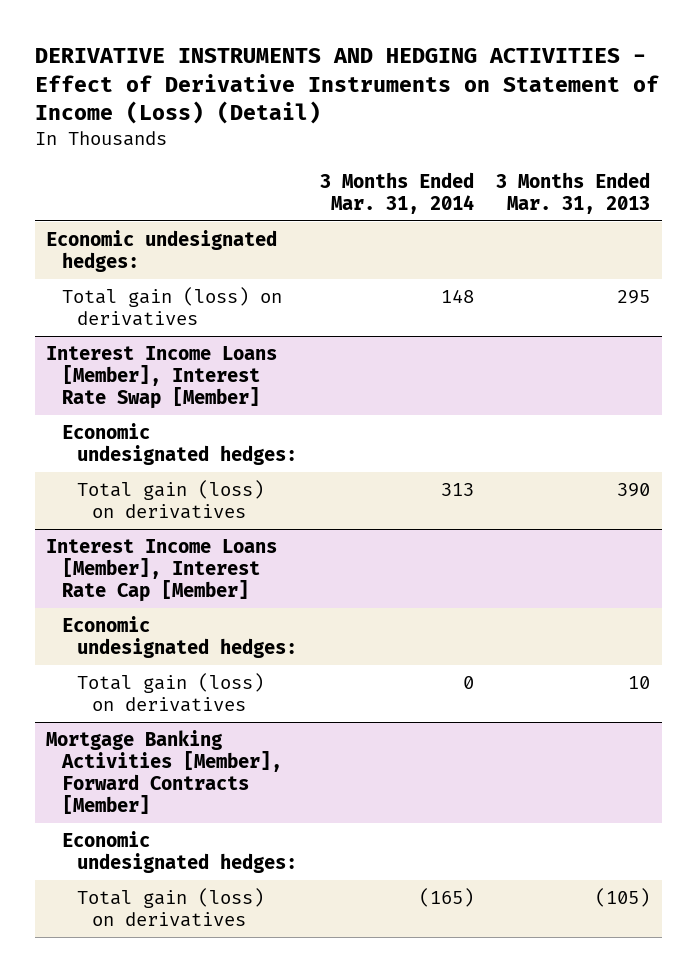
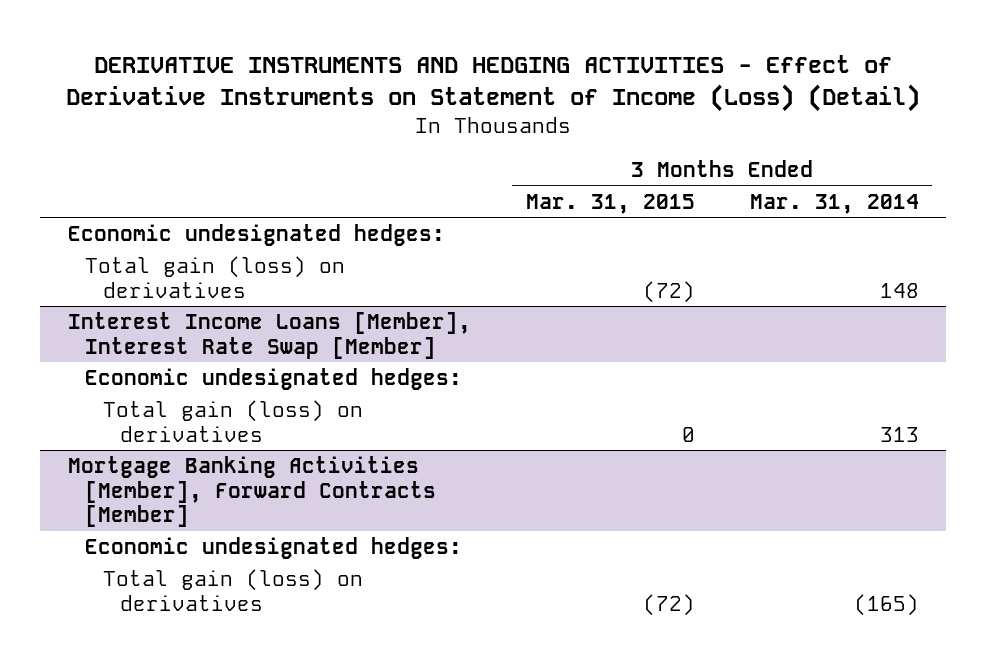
[496,171,651,214] 3 Months Ended Mar. 31, 2013 -> none
none -> [525,193,695,214] Mar. 31, 2015
[46,538,278,602] Interest Income Loans [Member], Interest Rate Cap [Member] -> none
[61,615,297,658] Economic undesignated hedges: -> none
[76,672,264,712] Total gain (loss) on derivatives -> none

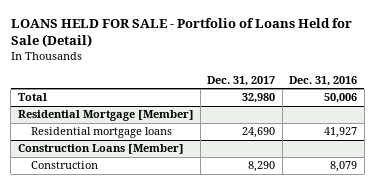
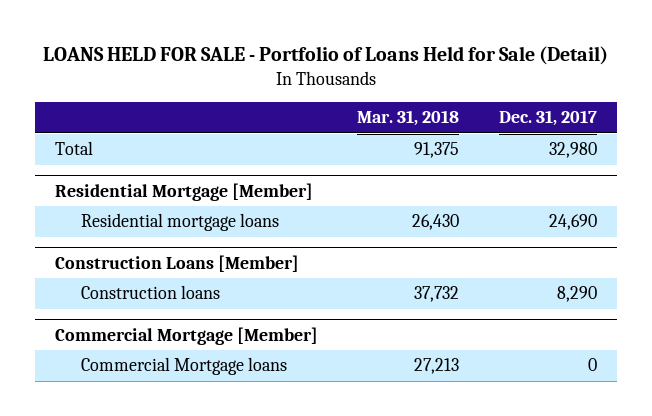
[289,75,358,86] Dec. 31, 2016 -> none
none -> [357,110,460,127] Mar. 31, 2018
[30,161,98,170] Construction -> [81,285,221,300] Construction loans
none -> [54,326,318,345] Commercial Mortgage [Member]
none -> [81,357,288,376] Commercial Mortgage loans

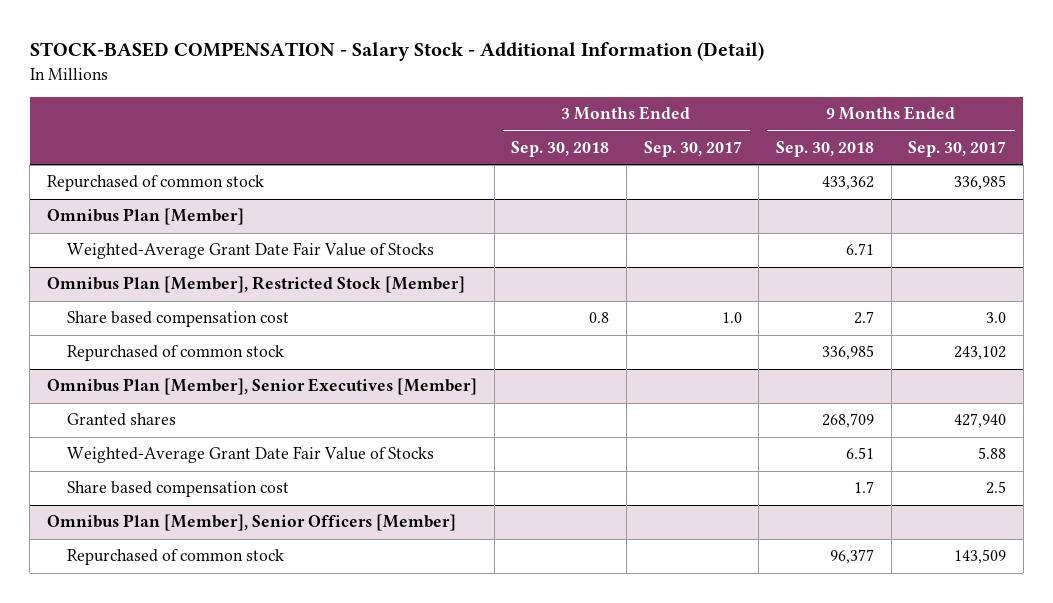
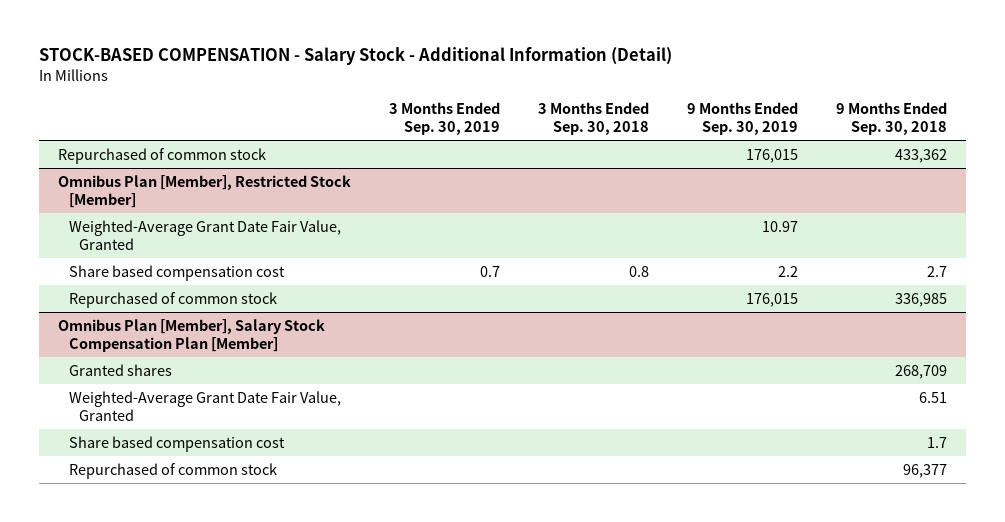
[643,141,742,158] Sep. 30, 2017 -> none
[908,141,1007,158] Sep. 30, 2017 -> none
none -> [388,101,500,135] 3 Months Ended Sep. 30, 2019
none -> [686,101,798,135] 9 Months Ended Sep. 30, 2019
[46,208,244,226] Omnibus Plan [Member] -> none
[66,242,434,260] Weighted-Average Grant Date Fair Value of Stocks -> none
none -> [68,219,341,250] Weighted-Average Grant Date Fair Value, Granted
[46,378,477,396] Omnibus Plan [Member], Senior Executives [Member] -> none
none -> [58,318,326,352] Omnibus Plan [Member], Salary Stock Compensation Plan [Member]
[66,446,434,464] Weighted-Average Grant Date Fair Value of Stocks -> [68,390,341,421] Weighted-Average Grant Date Fair Value, Granted
[46,514,456,532] Omnibus Plan [Member], Senior Officers [Member] -> none

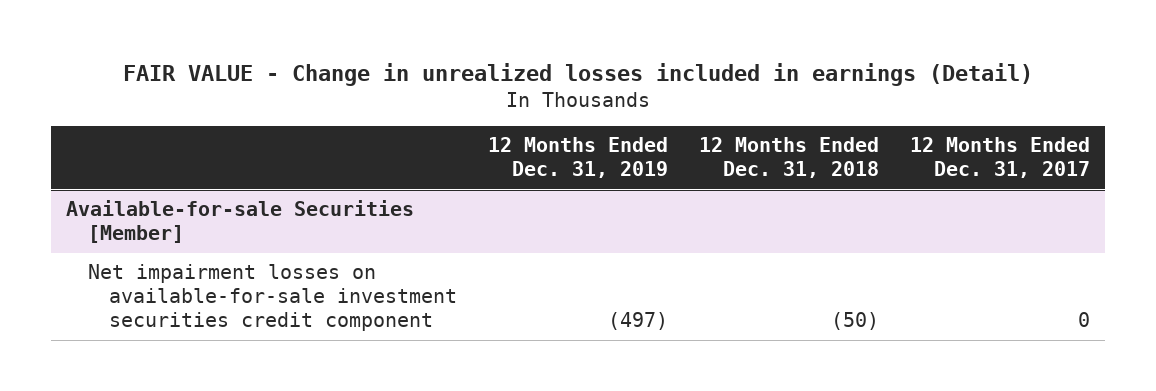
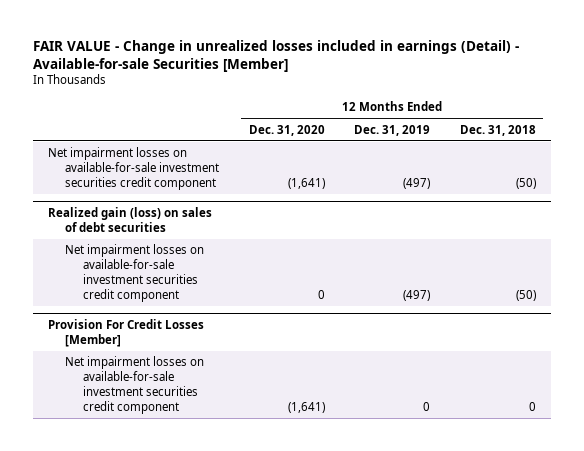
[122,62,1033,86] FAIR VALUE - Change in unrealized losses included in earnings (Detail) -> [32,39,519,72] FAIR VALUE - Change in unrealized losses included in earnings (Detail) - Available-for-sale Securities [Member]
[909,137,1090,179] 12 Months Ended Dec. 31, 2017 -> none
none -> [248,124,325,136] Dec. 31, 2020
[66,200,415,244] Available-for-sale Securities [Member] -> none
none -> [47,206,212,232] Realized gain (loss) on sales of debt securities
none -> [65,244,205,303] Net impairment losses on available-for-sale investment securities credit component
none -> [47,318,204,347] Provision For Credit Losses [Member]
none -> [65,356,205,415] Net impairment losses on available-for-sale investment securities credit component

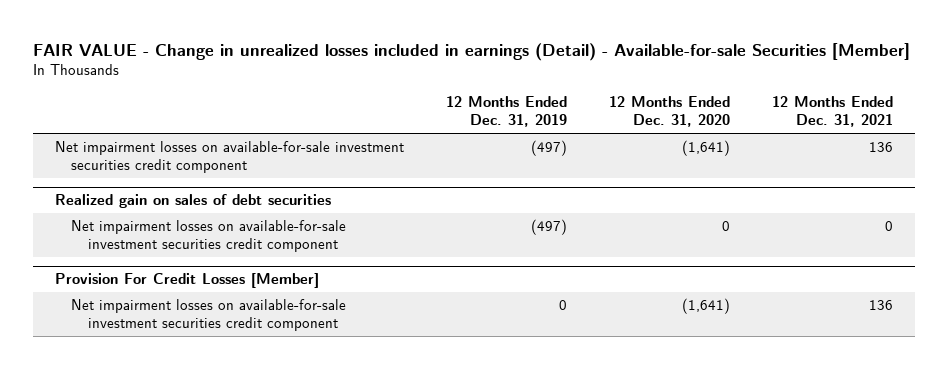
[459,124,536,136] Dec. 31, 2018 -> none
none -> [772,96,894,128] 12 Months Ended Dec. 31, 2021
[47,206,212,232] Realized gain (loss) on sales of debt securities -> [54,194,331,209] Realized gain on sales of debt securities

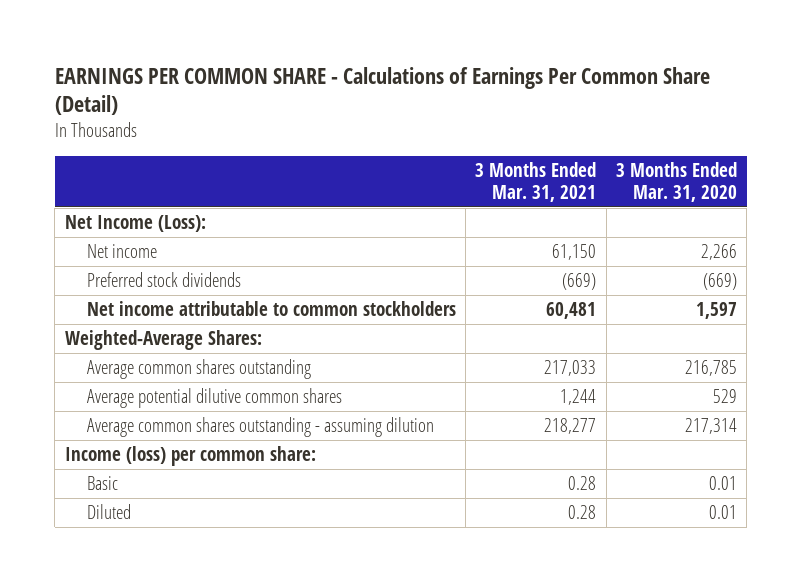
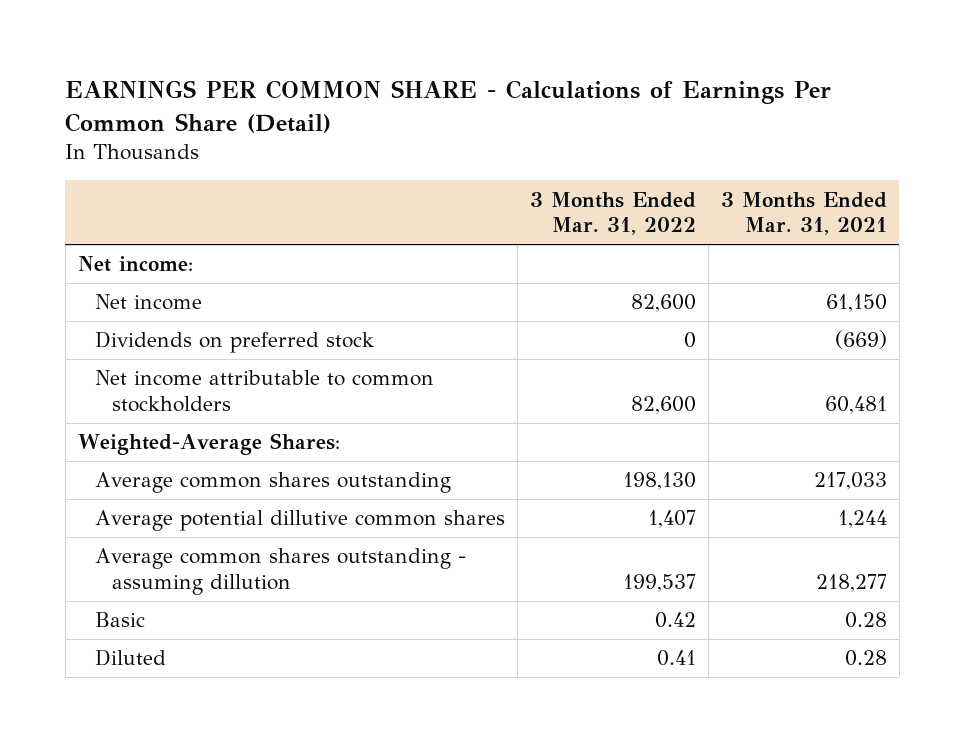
[616,161,738,203] 3 Months Ended Mar. 31, 2020 -> none
none -> [529,191,696,236] 3 Months Ended Mar. 31, 2022
[64,214,206,232] Net Income (Loss): -> [77,256,193,273] Net income:
[86,271,241,287] Preferred stock dividends -> [95,331,375,354] Dividends on preferred stock
[64,445,316,466] Income (loss) per common share: -> none
[86,387,342,408] Average potential dilutive common shares -> [95,510,506,532] Average potential dillutive common shares
[86,416,434,437] Average common shares outstanding - assuming dilution -> [95,548,467,596] Average common shares outstanding - assuming dillution

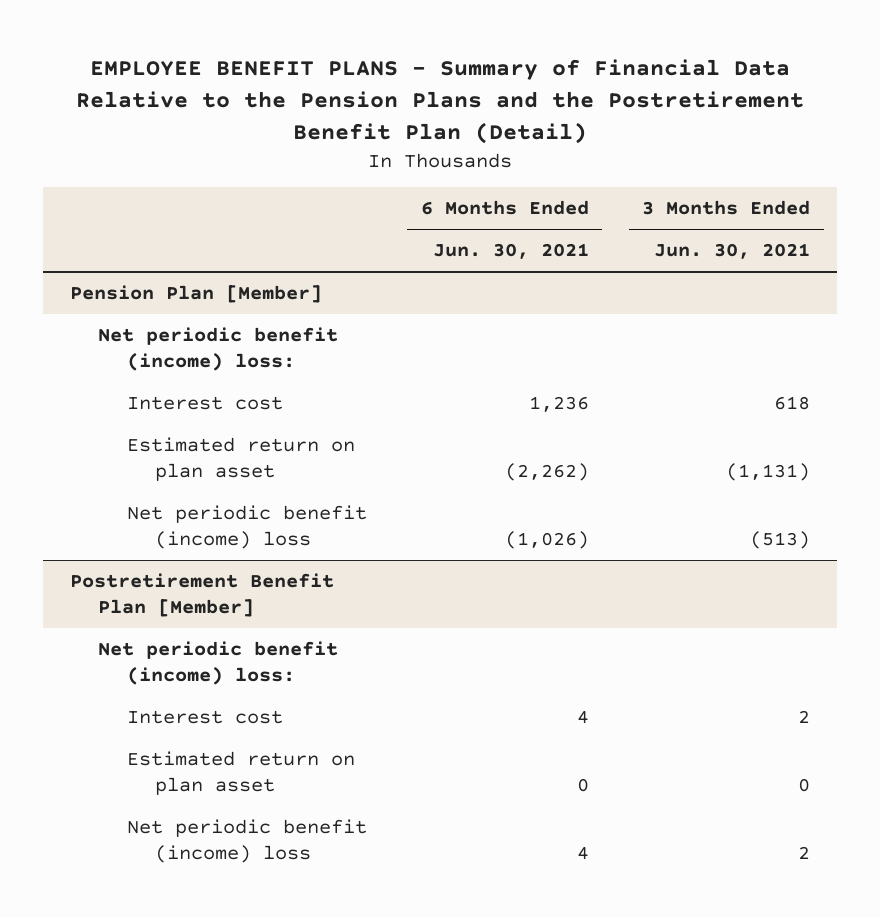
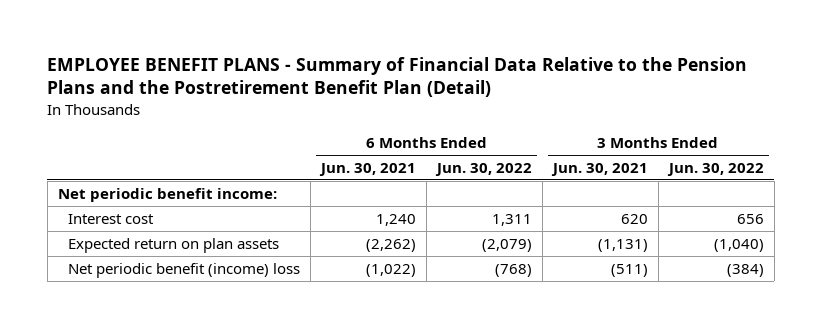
none -> [435,162,533,176] Jun. 30, 2022
none -> [666,162,764,176] Jun. 30, 2022
[70,285,323,304] Pension Plan [Member] -> none
[70,573,335,618] Postretirement Benefit Plan [Member] -> none
[98,641,339,686] Net periodic benefit (income) loss: -> none
[126,710,283,725] Interest cost -> none
[126,751,355,796] Estimated return on plan asset -> none
[126,819,367,864] Net periodic benefit (income) loss -> none
[98,327,339,372] Net periodic benefit (income) loss: -> [57,187,277,202] Net periodic benefit income:
[528,396,589,413] 1,236 -> [376,213,417,226] 1,240
[774,396,811,411] 618 -> [620,213,648,224] 620
[126,437,355,482] Estimated return on plan asset -> [68,237,280,253] Expected return on plan assets
[504,531,589,550] (1,026) -> [366,263,417,277] (1,022)
[750,531,811,550] (513) -> [610,263,648,277] (511)

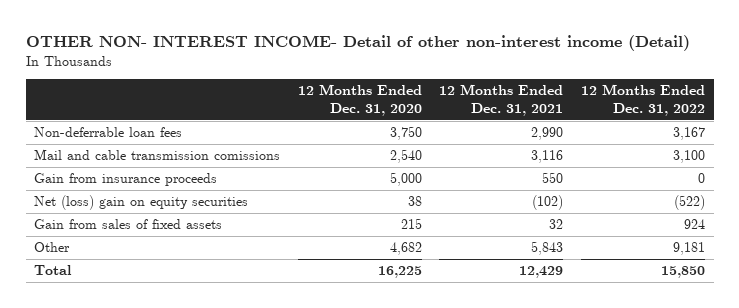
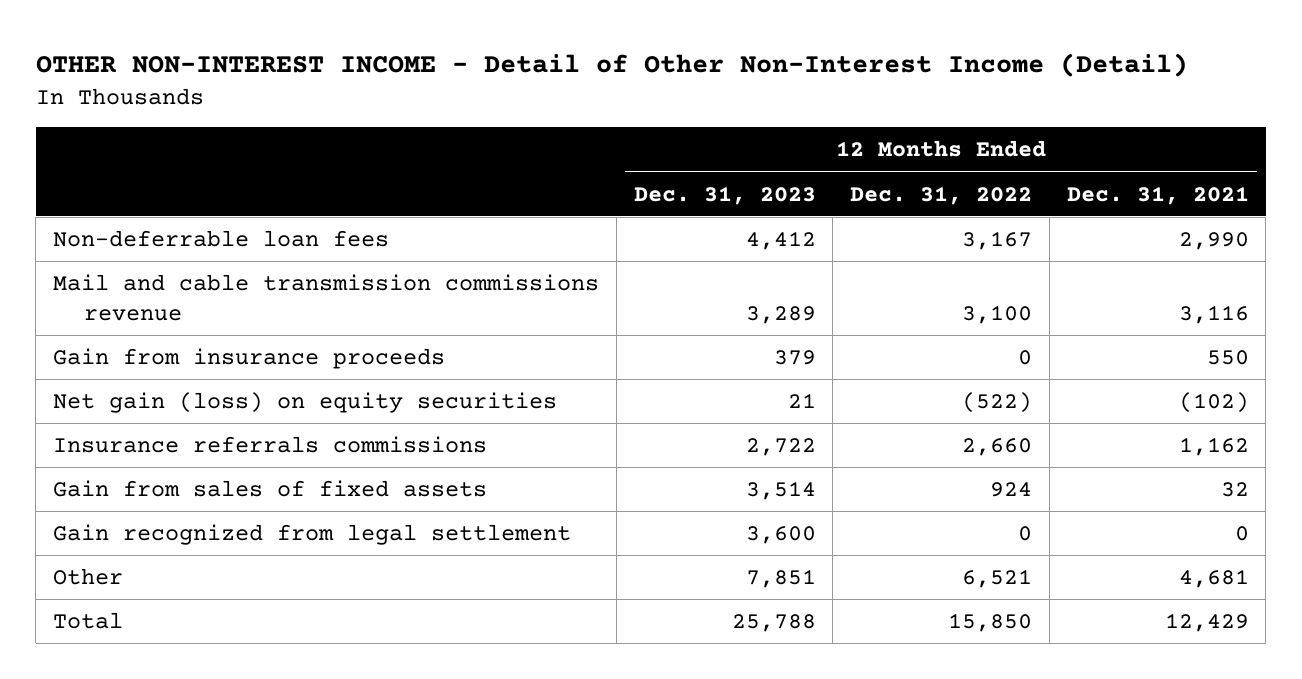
[25,35,690,52] OTHER NON- INTEREST INCOME- Detail of other non-interest income (Detail) -> [35,53,1188,78] OTHER NON-INTEREST INCOME - Detail of Other Non-Interest Income (Detail)
[297,84,422,117] 12 Months Ended Dec. 31, 2020 -> none
none -> [633,185,816,205] Dec. 31, 2023
[34,149,281,161] Mail and cable transmission comissions -> [52,274,599,321] Mail and cable transmission commissions revenue
[34,195,249,211] Net (loss) gain on equity securities -> [52,392,557,414] Net gain (loss) on equity securities
none -> [52,436,487,454] Insurance referrals commissions
none -> [52,524,571,546] Gain recognized from legal settlement
[531,241,564,256] 5,843 -> [1178,569,1249,589] 4,681
[672,242,705,256] 9,181 -> [962,569,1033,589] 6,521

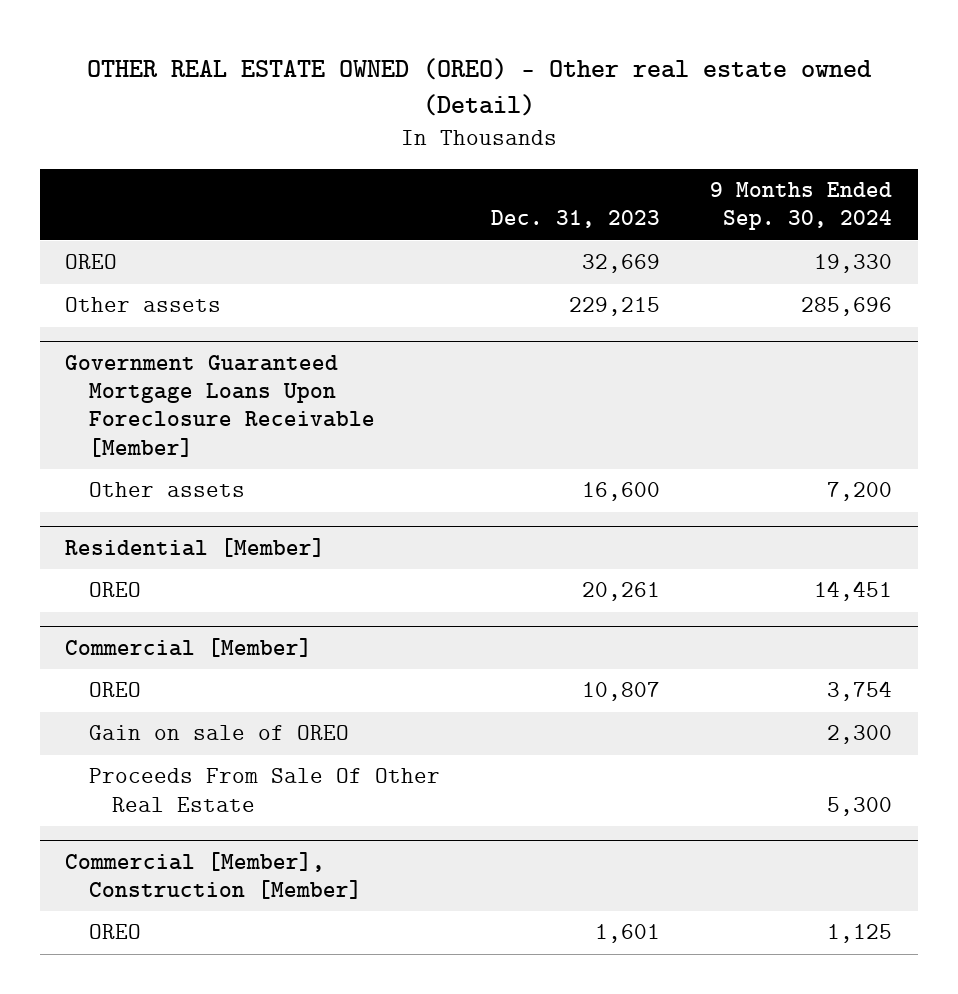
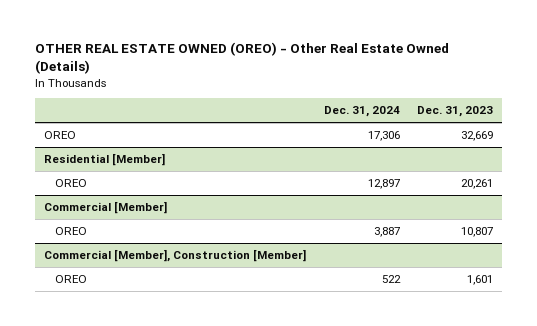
[86,57,872,117] OTHER REAL ESTATE OWNED (OREO) - Other real estate owned (Detail) -> [35,42,450,75] OTHER REAL ESTATE OWNED (OREO) - Other Real Estate Owned (Details)
[710,182,893,231] 9 Months Ended Sep. 30, 2024 -> none
none -> [323,106,400,118] Dec. 31, 2024
[65,297,222,313] Other assets -> none
[65,354,375,457] Government Guaranteed Mortgage Loans Upon Foreclosure Receivable [Member] -> none
[88,482,245,498] Other assets -> none
[88,725,349,741] Gain on sale of OREO -> none
[88,768,440,812] Proceeds From Sale Of Other Real Estate -> none

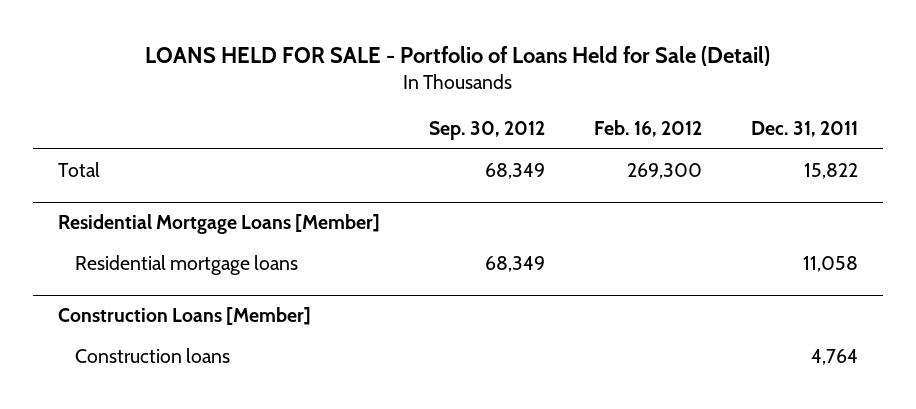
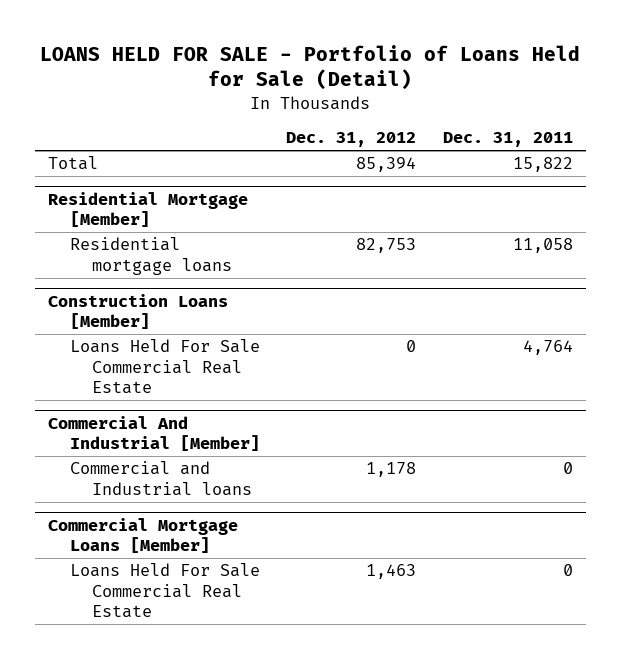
[428,121,545,141] Sep. 30, 2012 -> none
[594,120,703,138] Feb. 16, 2012 -> none
none -> [286,132,417,148] Dec. 31, 2012
[57,214,380,235] Residential Mortgage Loans [Member] -> [48,191,249,227] Residential Mortgage [Member]
[75,347,231,363] Construction loans -> [70,339,261,395] Loans Held For Sale Commercial Real Estate
none -> [48,415,261,451] Commercial And Industrial [Member]
none -> [70,461,253,496] Commercial and Industrial loans
none -> [48,517,239,553] Commercial Mortgage Loans [Member]
none -> [70,563,261,619] Loans Held For Sale Commercial Real Estate

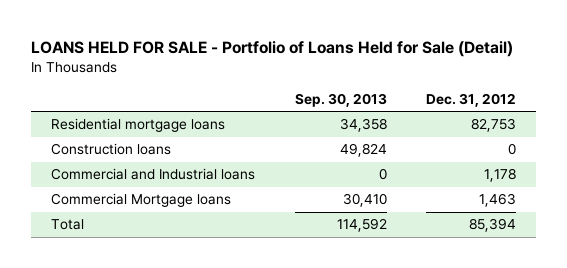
[442,132,573,148] Dec. 31, 2011 -> none
none -> [294,92,387,107] Sep. 30, 2013
[48,191,249,227] Residential Mortgage [Member] -> none
[48,293,229,329] Construction Loans [Member] -> none
[70,339,261,395] Loans Held For Sale Commercial Real Estate -> none
[48,415,261,451] Commercial And Industrial [Member] -> none
none -> [50,143,171,156] Construction loans
[48,517,239,553] Commercial Mortgage Loans [Member] -> none
[70,563,261,619] Loans Held For Sale Commercial Real Estate -> [50,193,231,208] Commercial Mortgage loans
[48,156,99,171] Total -> [50,219,84,231] Total

